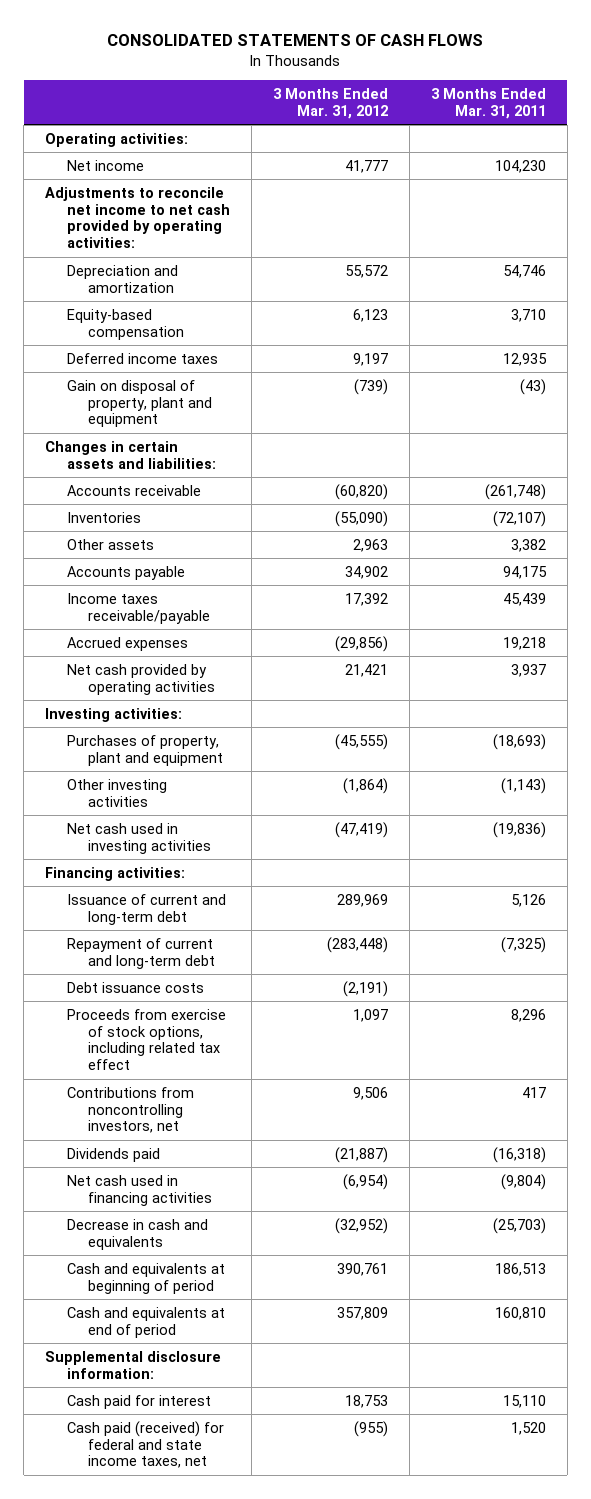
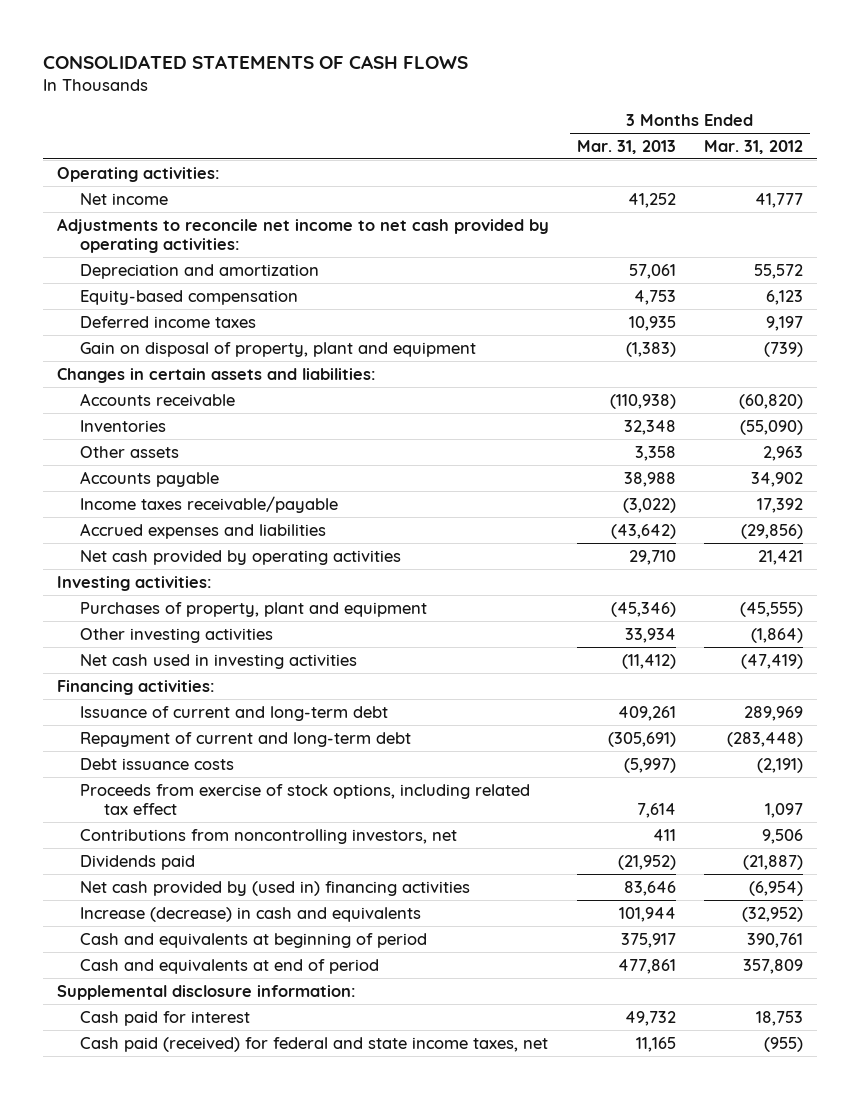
[430,87,546,119] 3 Months Ended Mar. 31, 2011 -> none
none -> [577,139,677,154] Mar. 31, 2013
[66,636,188,651] Accrued expenses -> [80,522,327,539] Accrued expenses and liabilities
[66,1174,213,1206] Net cash used in financing activities -> [80,880,471,896] Net cash provided by (used in) financing activities
[66,1218,208,1250] Decrease in cash and equivalents -> [80,906,422,922] Increase (decrease) in cash and equivalents

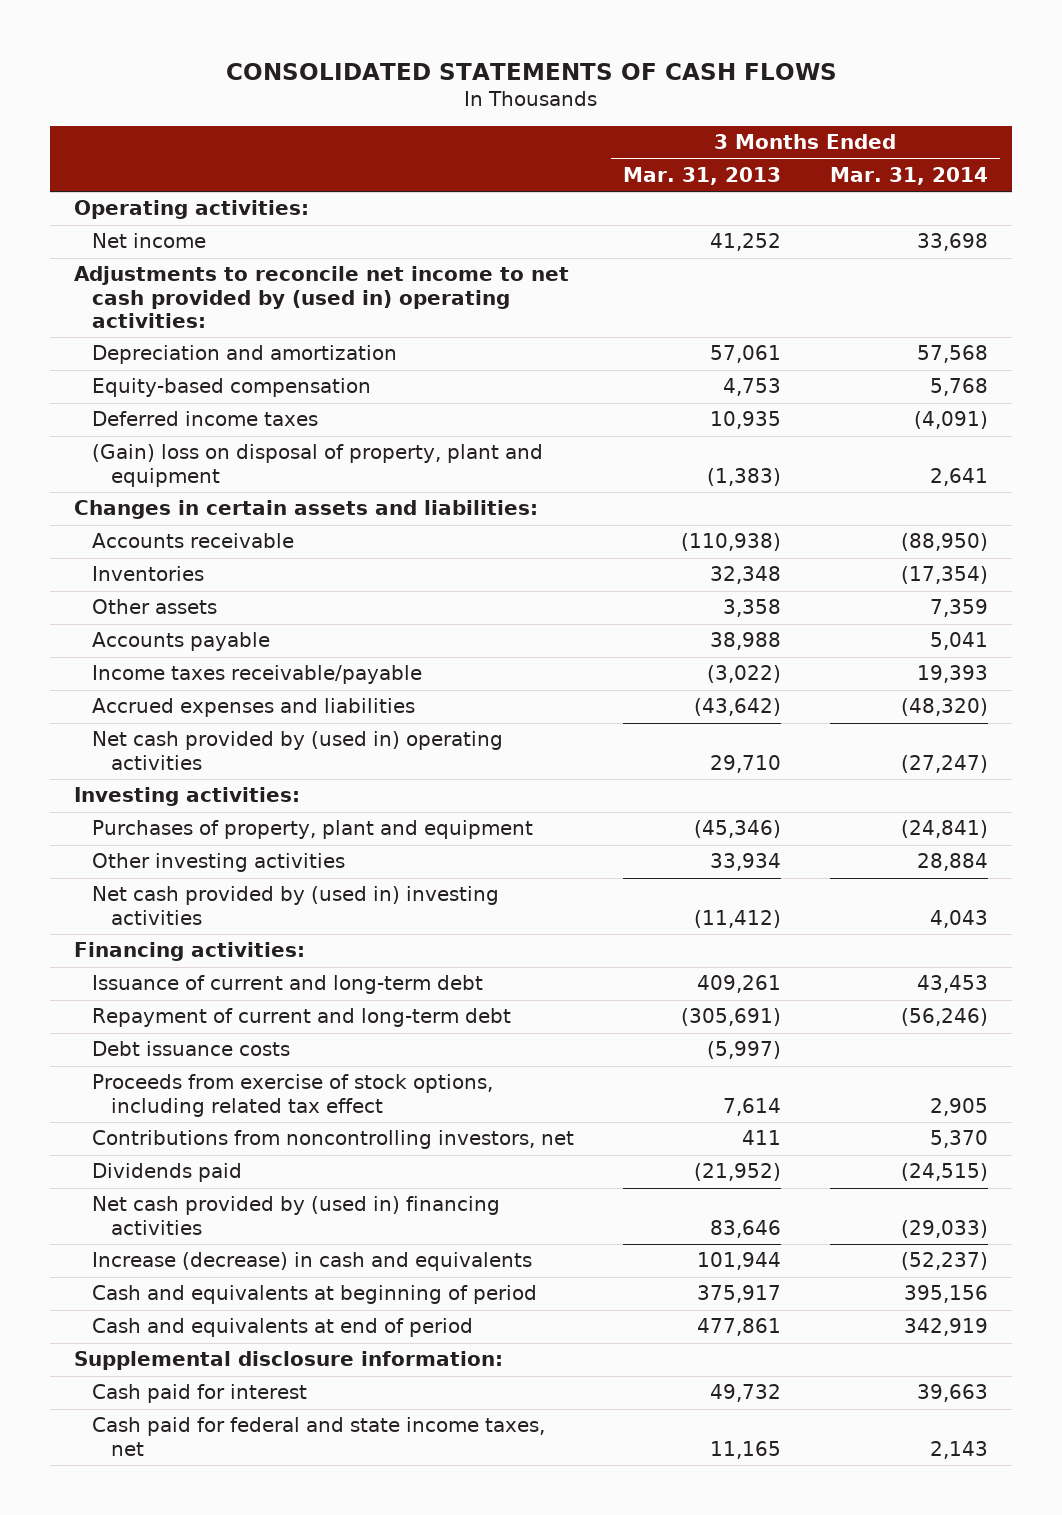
[704,139,804,154] Mar. 31, 2012 -> none
none -> [829,166,988,185] Mar. 31, 2014
[57,217,550,254] Adjustments to reconcile net income to net cash provided by operating activities: -> [74,266,570,328] Adjustments to reconcile net income to net cash provided by (used in) operating activities:
[80,341,477,357] Gain on disposal of property, plant and equipment -> [92,444,544,487] (Gain) loss on disposal of property, plant and equipment
[80,549,402,565] Net cash provided by operating activities -> [92,731,504,770] Net cash provided by (used in) operating activities
[80,653,358,669] Net cash used in investing activities -> [92,886,500,925] Net cash provided by (used in) investing activities
[80,1036,549,1052] Cash paid (received) for federal and state income taxes, net -> [92,1417,546,1456] Cash paid for federal and state income taxes, net

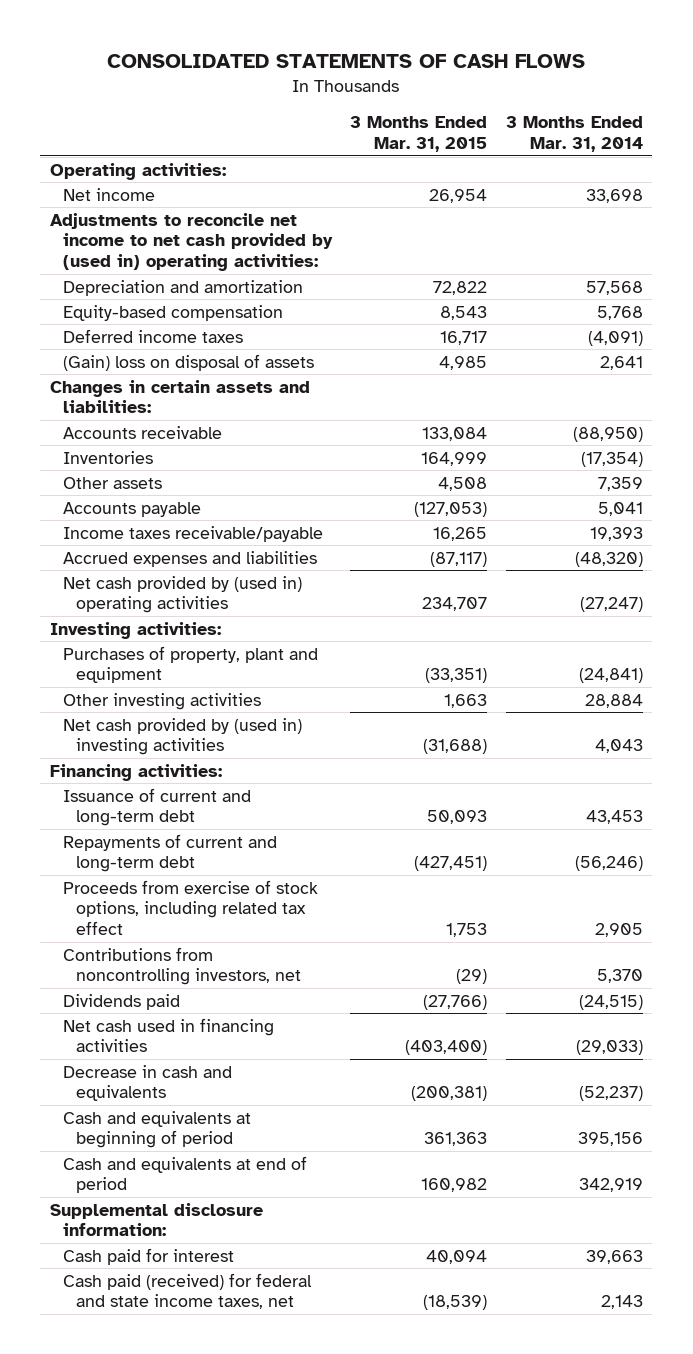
[623,166,782,185] Mar. 31, 2013 -> none
none -> [350,116,488,153] 3 Months Ended Mar. 31, 2015
[92,444,544,487] (Gain) loss on disposal of property, plant and equipment -> [62,353,314,371] (Gain) loss on disposal of assets
[92,1041,291,1057] Debt issuance costs -> none
[92,1008,512,1028] Repayment of current and long-term debt -> [62,833,277,873] Repayments of current and long-term debt
[92,1196,501,1235] Net cash provided by (used in) financing activities -> [62,1017,274,1053] Net cash used in financing activities
[92,1252,533,1272] Increase (decrease) in cash and equivalents -> [62,1064,232,1102] Decrease in cash and equivalents
[92,1417,546,1456] Cash paid for federal and state income taxes, net -> [62,1272,312,1310] Cash paid (received) for federal and state income taxes, net

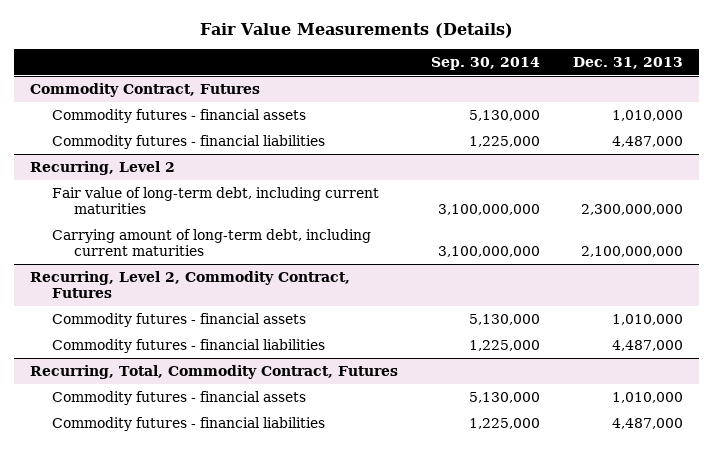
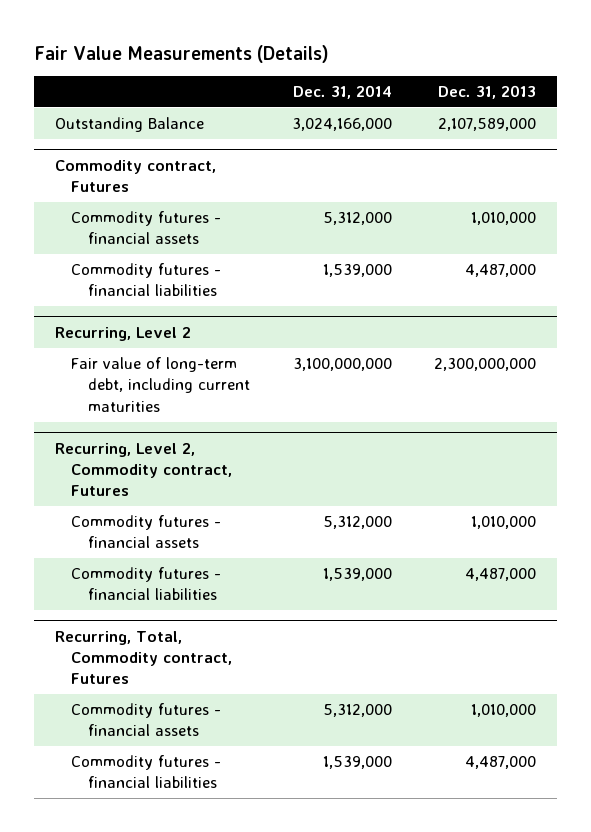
[430,56,540,70] Sep. 30, 2014 -> none
none -> [292,84,392,99] Dec. 31, 2014
none -> [55,117,205,133] Outstanding Balance
[30,82,261,97] Commodity Contract, Futures -> [55,159,217,192] Commodity contract, Futures
[51,228,371,256] Carrying amount of long-term debt, including current maturities -> none
[30,270,351,298] Recurring, Level 2, Commodity Contract, Futures -> [55,442,233,497] Recurring, Level 2, Commodity contract, Futures
[30,364,399,379] Recurring, Total, Commodity Contract, Futures -> [55,630,233,685] Recurring, Total, Commodity contract, Futures

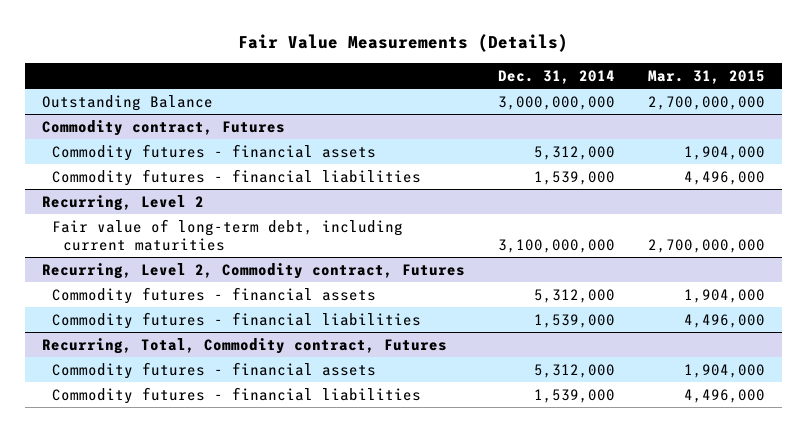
[437,84,536,99] Dec. 31, 2013 -> none
none -> [648,69,766,84] Mar. 31, 2015
[291,118,392,132] 3,024,166,000 -> [497,95,615,110] 3,000,000,000

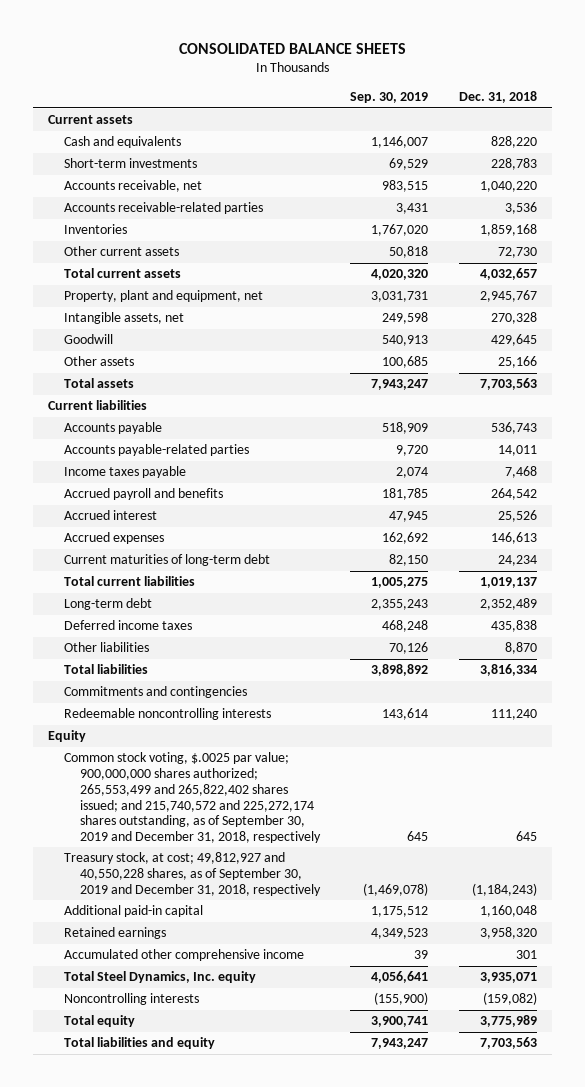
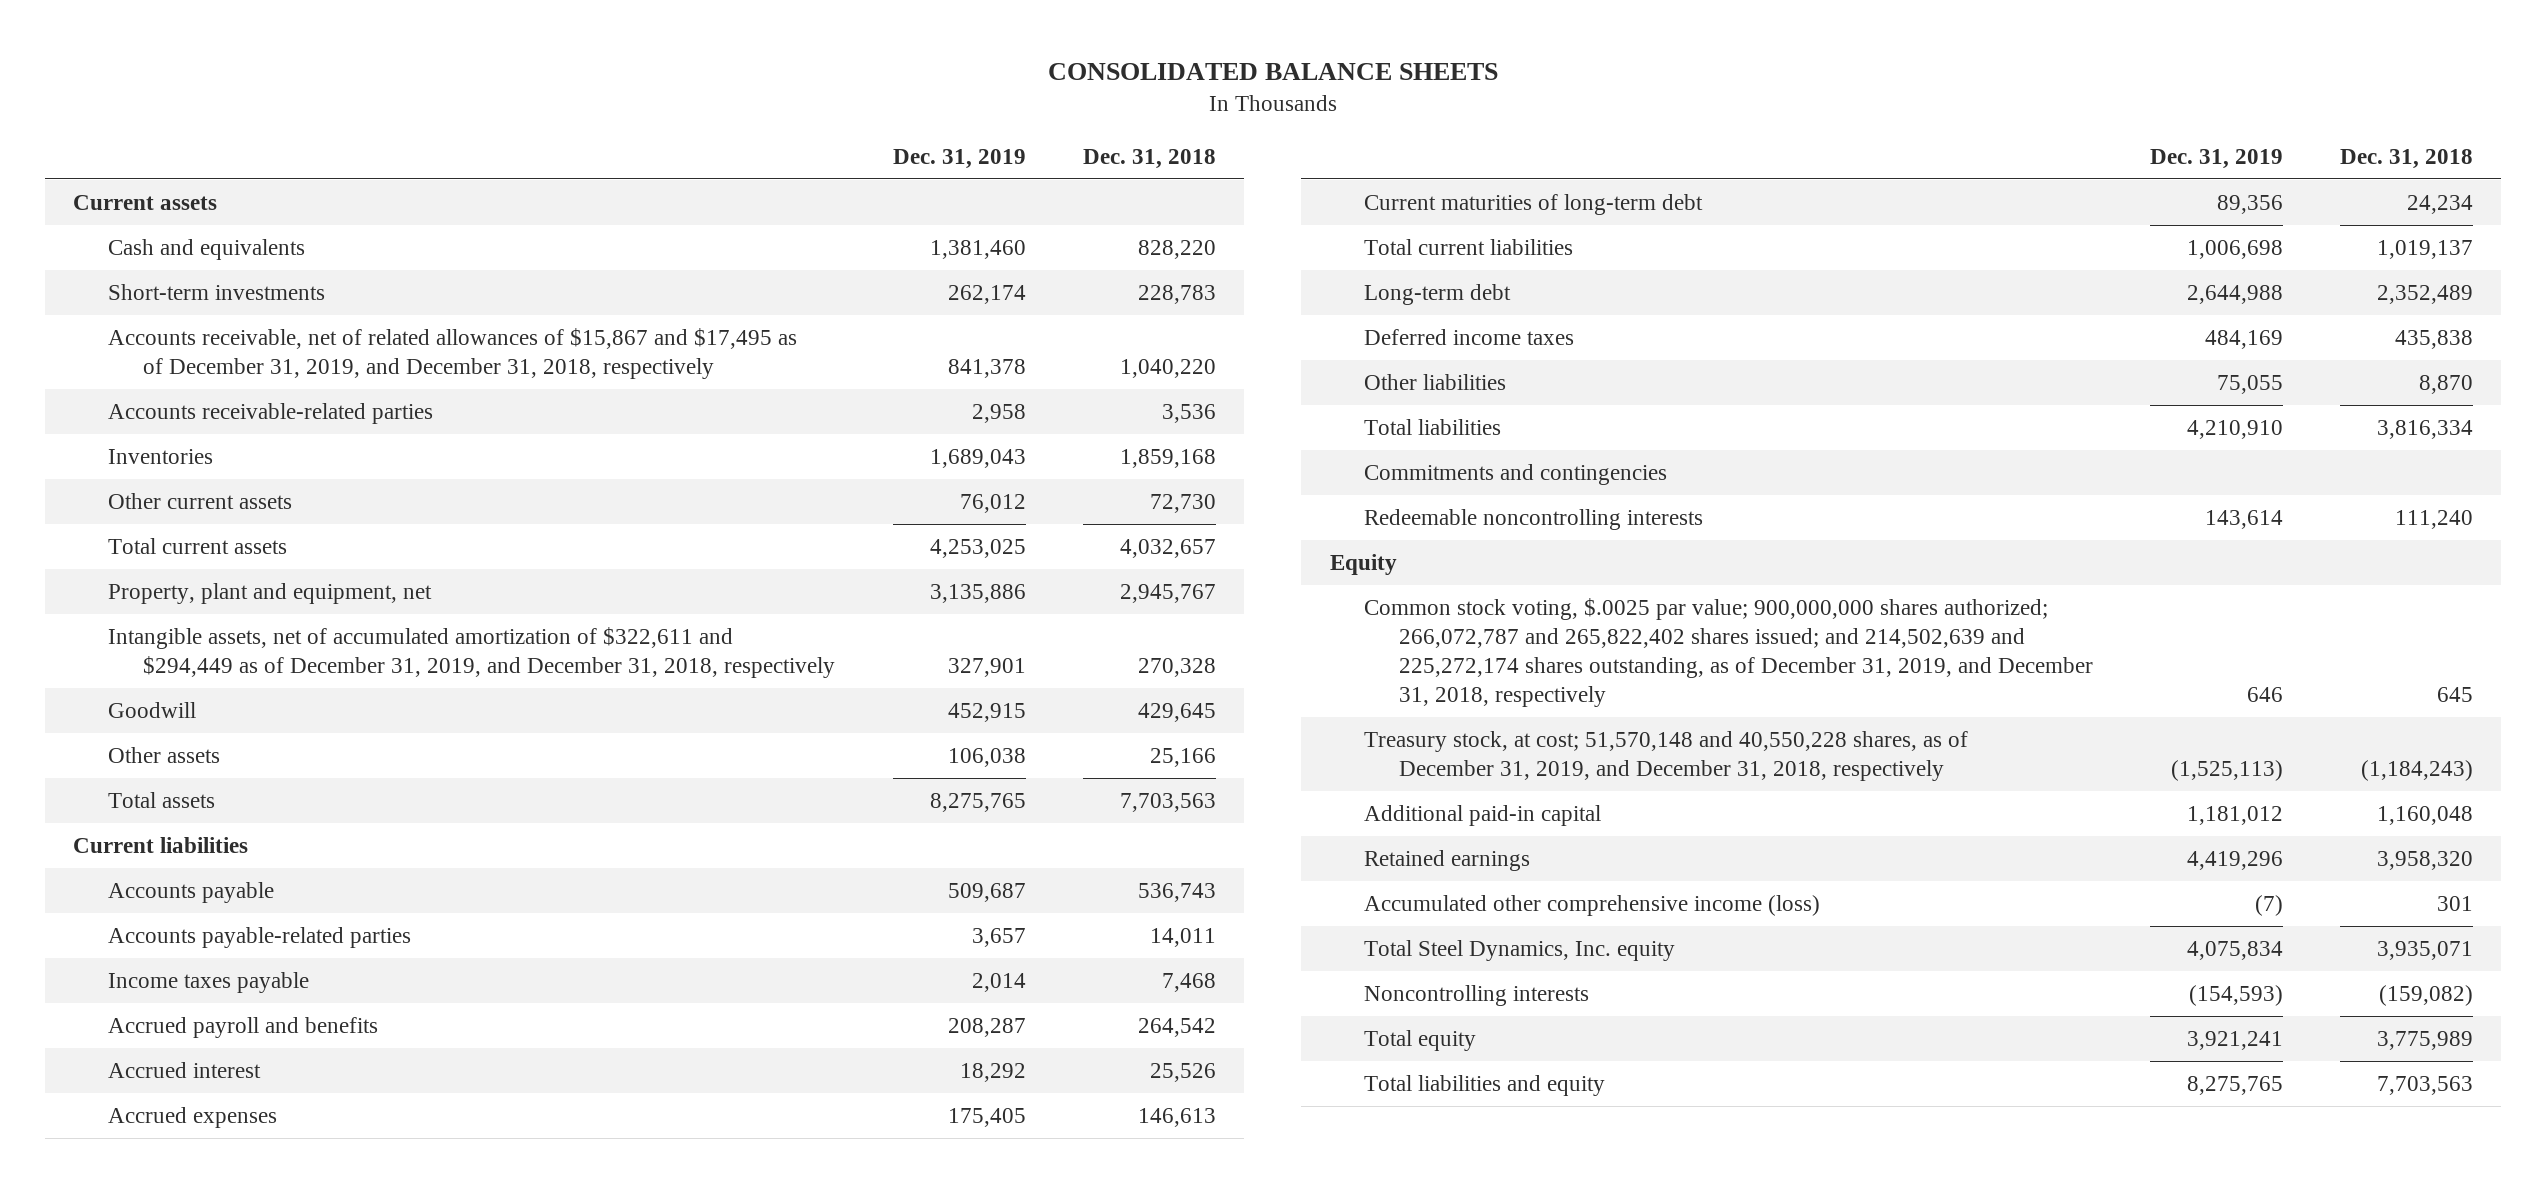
[350,92,429,104] Sep. 30, 2019 -> none
none -> [893,148,1027,169] Dec. 31, 2019
[63,180,202,193] Accounts receivable, net -> [108,327,798,379] Accounts receivable, net of related allowances of $15,867 and $17,495 as of December 31, 2019, and December 31, 2018, respectively
[63,312,184,325] Intangible assets, net -> [108,626,835,678] Intangible assets, net of accumulated amortization of $322,611 and $294,449 as of December 31, 2019, and December 31, 2018, respectively
[63,752,321,844] Common stock voting, $.0025 par value; 900,000,000 shares authorized; 265,553,499 and 265,822,402 shares issued; and 215,740,572 and 225,272,174 shares outstanding, as of September 30, 2019 and December 31, 2018, respectively -> [1364,597,2094,708] Common stock voting, $.0025 par value; 900,000,000 shares authorized; 266,072,787 and 265,822,402 shares issued; and 214,502,639 and 225,272,174 shares outstanding, as of December 31, 2019, and December 31, 2018, respectively
[63,852,321,896] Treasury stock, at cost; 49,812,927 and 40,550,228 shares, as of September 30, 2019 and December 31, 2018, respectively -> [1364,730,1969,781] Treasury stock, at cost; 51,570,148 and 40,550,228 shares, as of December 31, 2019, and December 31, 2018, respectively
[63,949,304,962] Accumulated other comprehensive income -> [1364,894,1821,916] Accumulated other comprehensive income (loss)

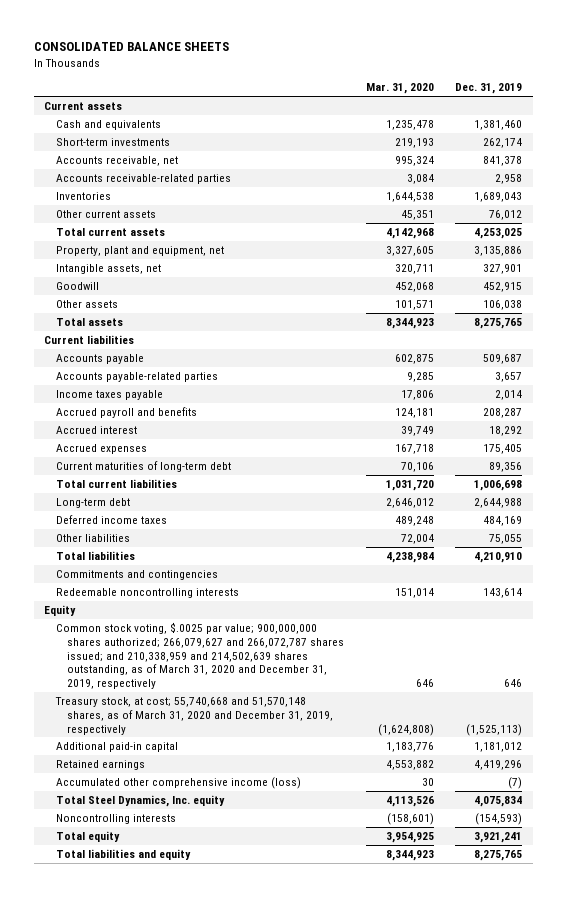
[1083,148,1217,169] Dec. 31, 2018 -> none
none -> [365,83,434,95] Mar. 31, 2020
[108,327,798,379] Accounts receivable, net of related allowances of $15,867 and $17,495 as of December 31, 2019, and December 31, 2018, respectively -> [55,155,178,166] Accounts receivable, net
[108,626,835,678] Intangible assets, net of accumulated amortization of $322,611 and $294,449 as of December 31, 2019, and December 31, 2018, respectively -> [55,263,161,274] Intangible assets, net
[1364,597,2094,708] Common stock voting, $.0025 par value; 900,000,000 shares authorized; 266,072,787 and 265,822,402 shares issued; and 214,502,639 and 225,272,174 shares outstanding, as of December 31, 2019, and December 31, 2018, respectively -> [55,621,345,690] Common stock voting, $.0025 par value; 900,000,000 shares authorized; 266,079,627 and 266,072,787 shares issued; and 210,338,959 and 214,502,639 shares outstanding, as of March 31, 2020 and December 31, 2019, respectively
[1364,730,1969,781] Treasury stock, at cost; 51,570,148 and 40,550,228 shares, as of December 31, 2019, and December 31, 2018, respectively -> [54,696,334,735] Treasury stock, at cost; 55,740,668 and 51,570,148 shares, as of March 31, 2020 and December 31, 2019, respectively

